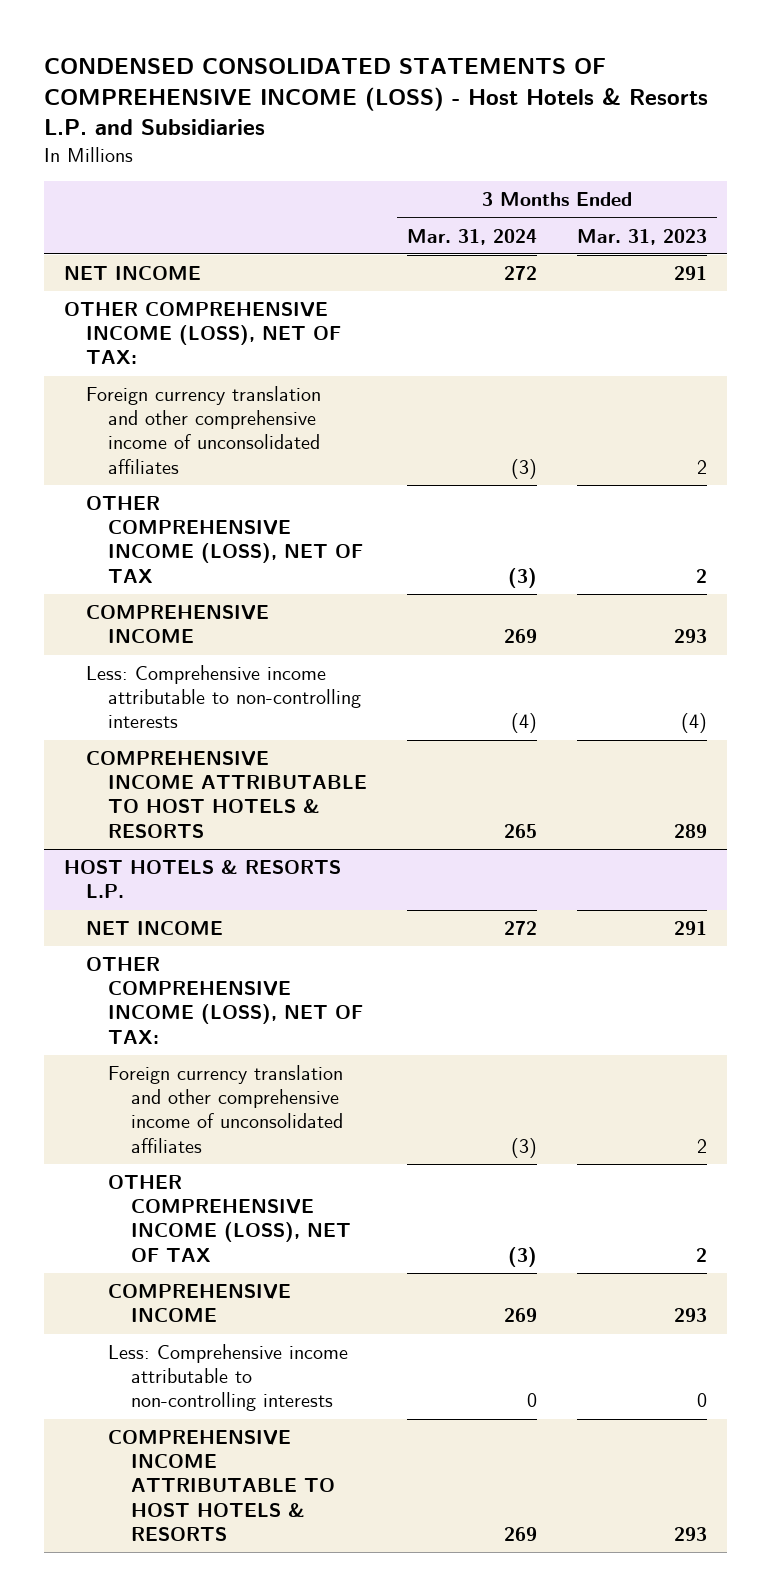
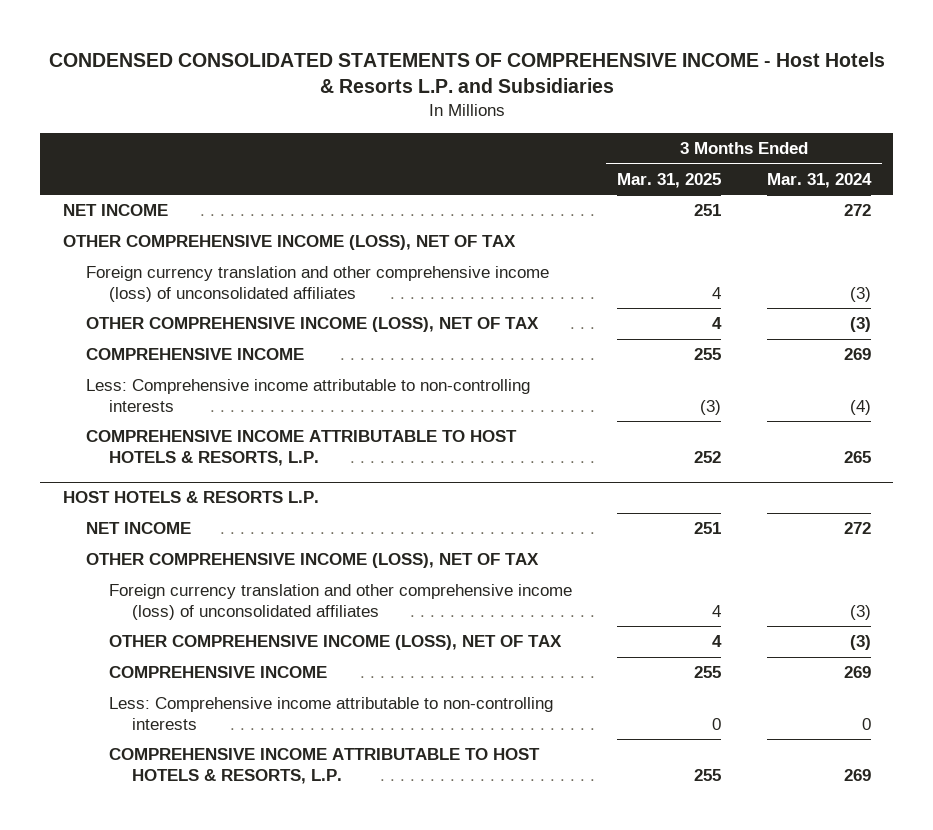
[43,58,708,136] CONDENSED CONSOLIDATED STATEMENTS OF COMPREHENSIVE INCOME (LOSS) - Host Hotels & Resorts L.P. and Subsidiaries -> [48,51,885,93] CONDENSED CONSOLIDATED STATEMENTS OF COMPREHENSIVE INCOME - Host Hotels & Resorts L.P. and Subsidiaries
[577,228,708,245] Mar. 31, 2023 -> none
none -> [617,172,722,188] Mar. 31, 2025
[63,302,342,365] OTHER COMPREHENSIVE INCOME (LOSS), NET OF TAX: -> [62,235,516,251] OTHER COMPREHENSIVE INCOME (LOSS), NET OF TAX
[86,386,322,474] Foreign currency translation and other comprehensive income of unconsolidated affiliates -> [85,266,549,302] Foreign currency translation and other comprehensive income (loss) of unconsolidated affiliates
[86,751,368,838] COMPREHENSIVE INCOME ATTRIBUTABLE TO HOST HOTELS & RESORTS -> [85,430,517,466] COMPREHENSIVE INCOME ATTRIBUTABLE TO HOST HOTELS & RESORTS, L.P.
[86,957,364,1044] OTHER COMPREHENSIVE INCOME (LOSS), NET OF TAX: -> [85,553,539,569] OTHER COMPREHENSIVE INCOME (LOSS), NET OF TAX
[108,1065,344,1153] Foreign currency translation and other comprehensive income of unconsolidated affiliates -> [109,584,573,620] Foreign currency translation and other comprehensive income (loss) of unconsolidated affiliates
[108,1430,335,1541] COMPREHENSIVE INCOME ATTRIBUTABLE TO HOST HOTELS & RESORTS -> [109,748,541,784] COMPREHENSIVE INCOME ATTRIBUTABLE TO HOST HOTELS & RESORTS, L.P.

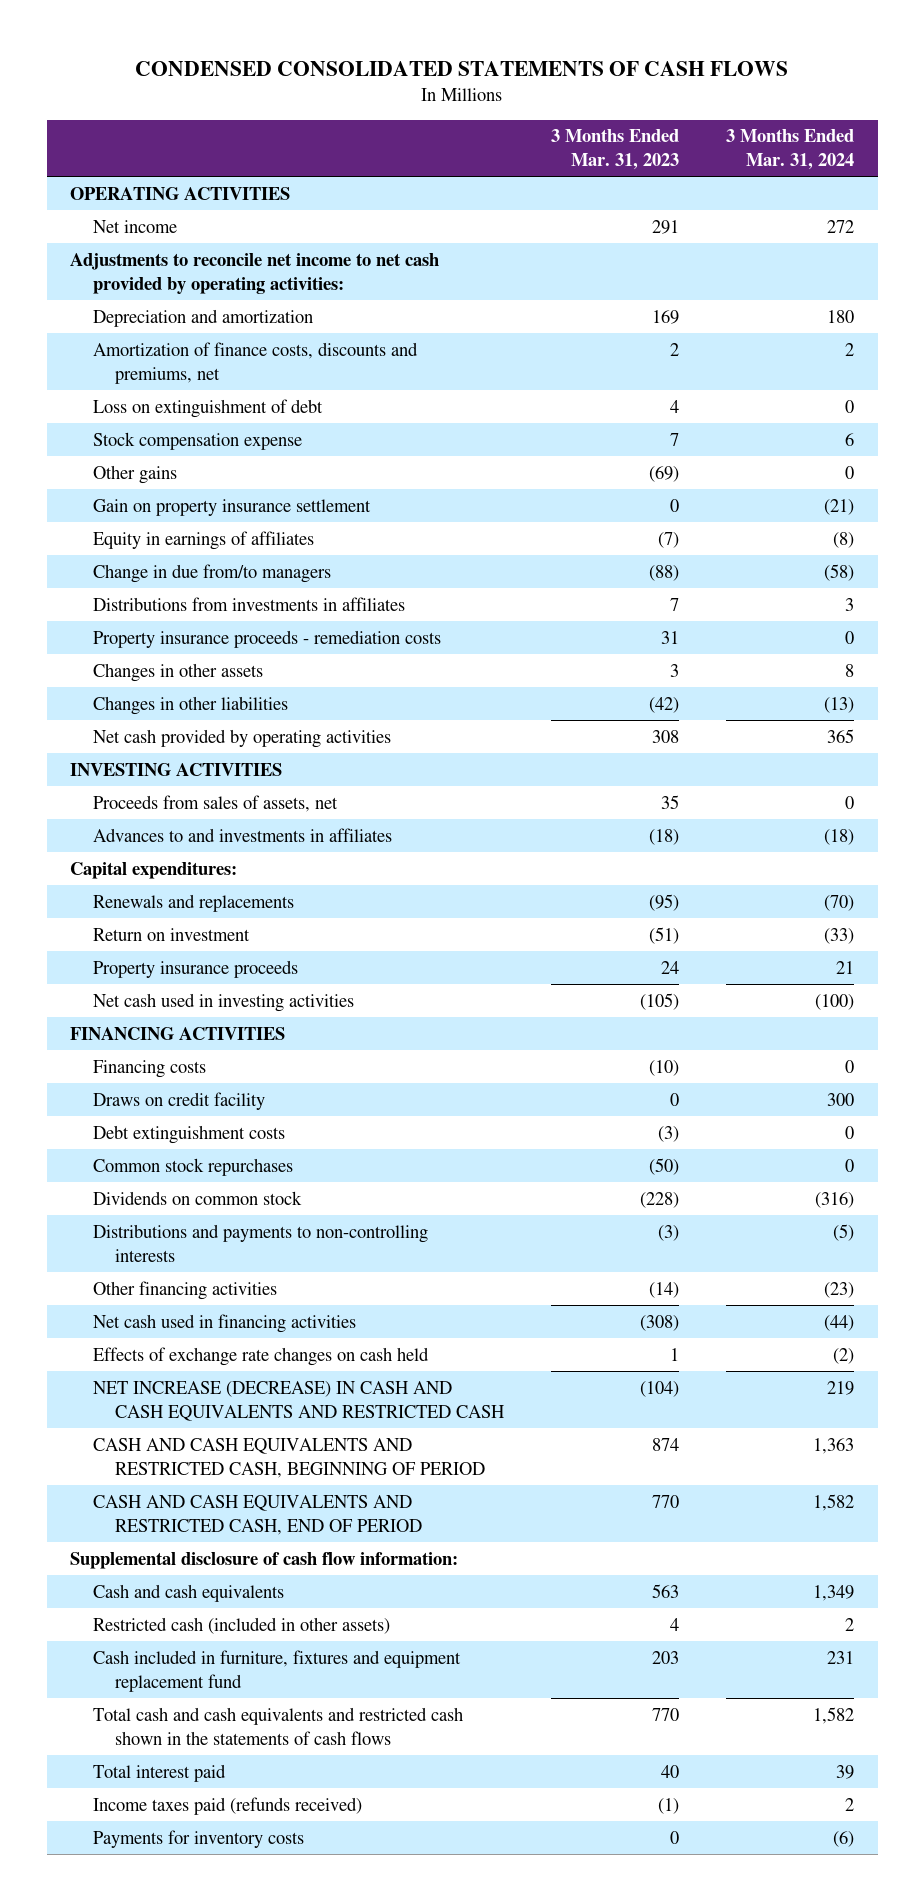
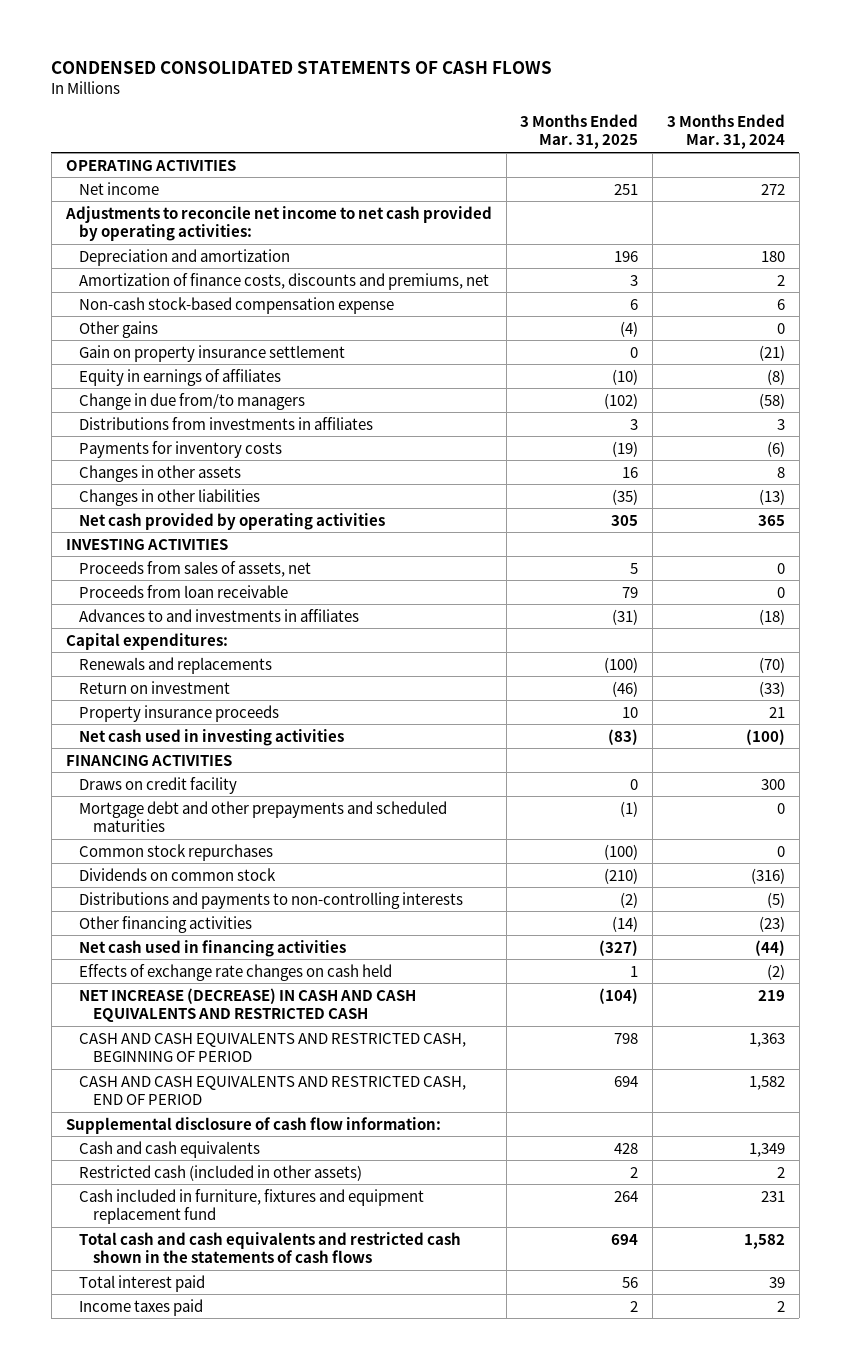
[550,129,679,171] 3 Months Ended Mar. 31, 2023 -> none
none -> [520,113,639,150] 3 Months Ended Mar. 31, 2025
[92,398,323,418] Loss on extinguishment of debt -> none
[92,431,302,450] Stock compensation expense -> [79,296,395,314] Non-cash stock-based compensation expense
[92,629,441,648] Property insurance proceeds - remediation costs -> none
[92,1829,304,1848] Payments for inventory costs -> [79,440,283,458] Payments for inventory costs
none -> [79,584,289,598] Proceeds from loan receivable
[92,1059,206,1078] Financing costs -> none
[92,1124,285,1144] Debt extinguishment costs -> none
none -> [79,800,448,833] Mortgage debt and other prepayments and scheduled maturities
[92,1796,362,1815] Income taxes paid (refunds received) -> [79,1298,204,1316] Income taxes paid

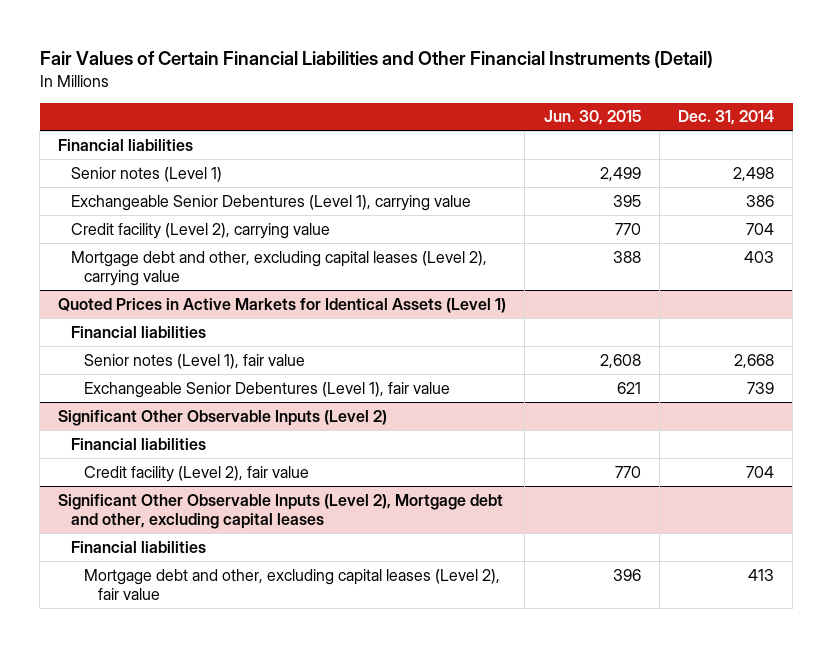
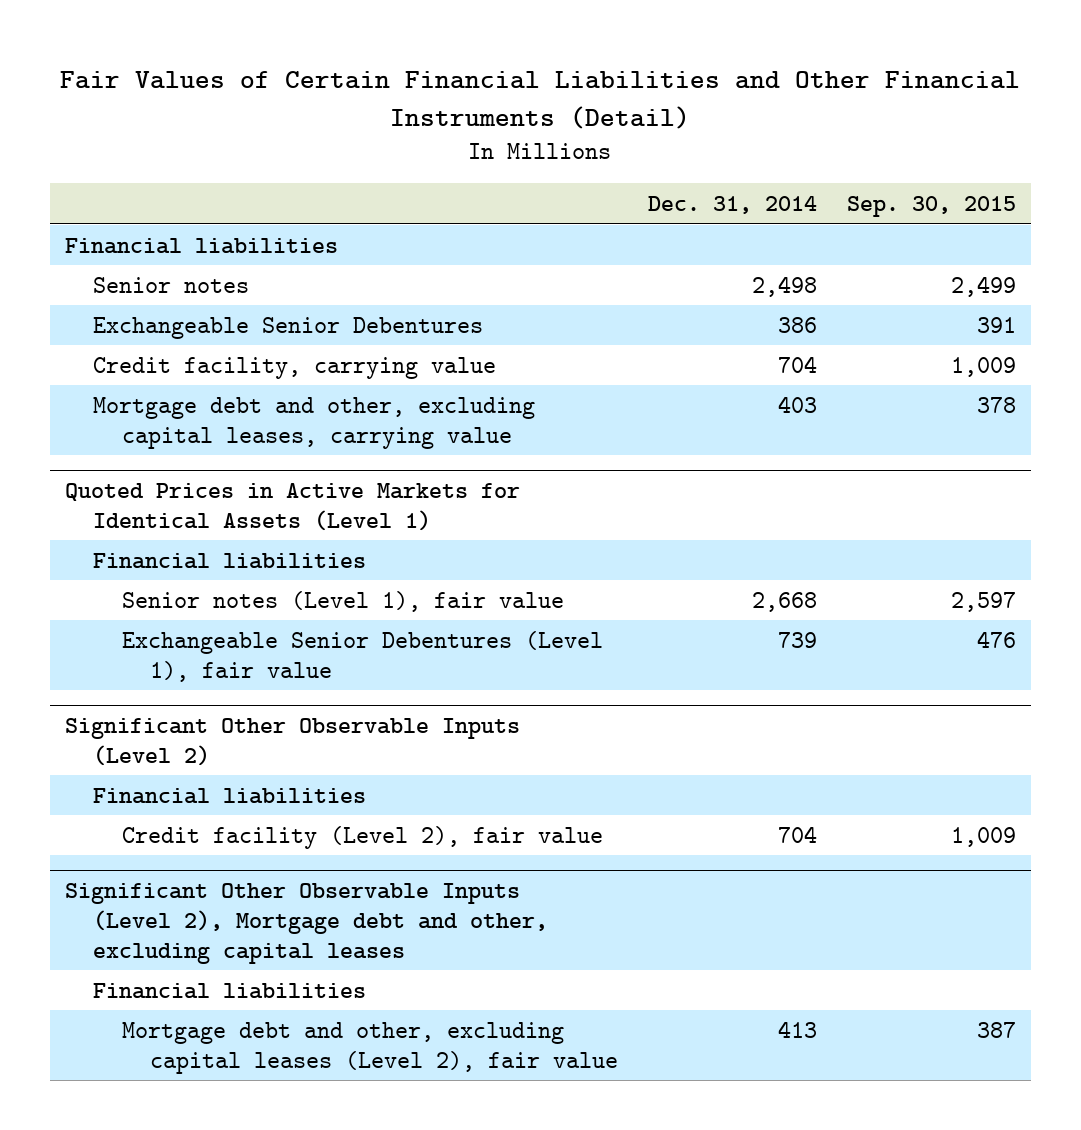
[543,110,641,126] Jun. 30, 2015 -> none
none -> [846,196,1016,218] Sep. 30, 2015
[71,166,223,182] Senior notes (Level 1) -> [93,276,250,293] Senior notes
[71,194,472,211] Exchangeable Senior Debentures (Level 1), carrying value -> [93,316,484,339] Exchangeable Senior Debentures
[71,222,331,239] Credit facility (Level 2), carrying value -> [93,356,497,379] Credit facility, carrying value
[71,250,488,286] Mortgage debt and other, excluding capital leases (Level 2), carrying value -> [93,396,536,449] Mortgage debt and other, excluding capital leases, carrying value

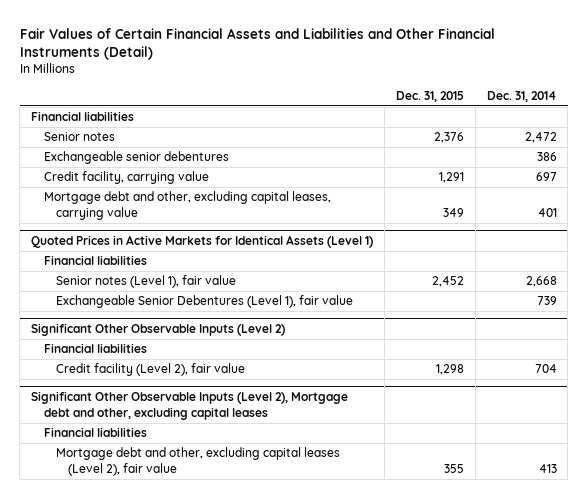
[60,71,1021,129] Fair Values of Certain Financial Liabilities and Other Financial Instruments (Detail) -> [19,27,495,61] Fair Values of Certain Financial Assets and Liabilities and Other Financial Instruments (Detail)
[846,196,1016,218] Sep. 30, 2015 -> none
none -> [395,90,464,102] Dec. 31, 2015
[752,275,818,297] 2,498 -> [524,132,557,144] 2,472
[93,316,484,339] Exchangeable Senior Debentures -> [43,151,229,165] Exchangeable senior debentures
[778,355,818,373] 704 -> [535,172,557,182] 697
[778,395,818,413] 403 -> [537,207,557,217] 401

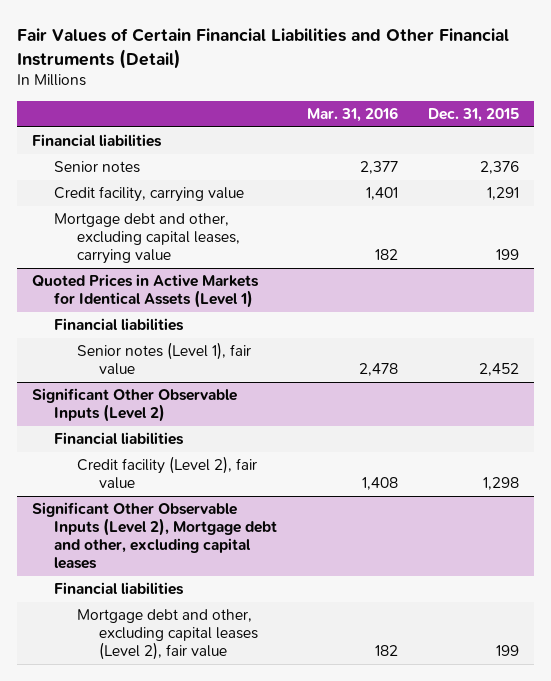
[19,27,495,61] Fair Values of Certain Financial Assets and Liabilities and Other Financial Instruments (Detail) -> [16,27,509,69] Fair Values of Certain Financial Liabilities and Other Financial Instruments (Detail)
[486,90,557,102] Dec. 31, 2014 -> none
none -> [307,107,399,123] Mar. 31, 2016
[43,151,229,165] Exchangeable senior debentures -> none
[442,207,464,217] 349 -> [495,249,519,261] 199
[55,295,353,309] Exchangeable Senior Debentures (Level 1), fair value -> none
[443,463,464,473] 355 -> [495,645,519,657] 199

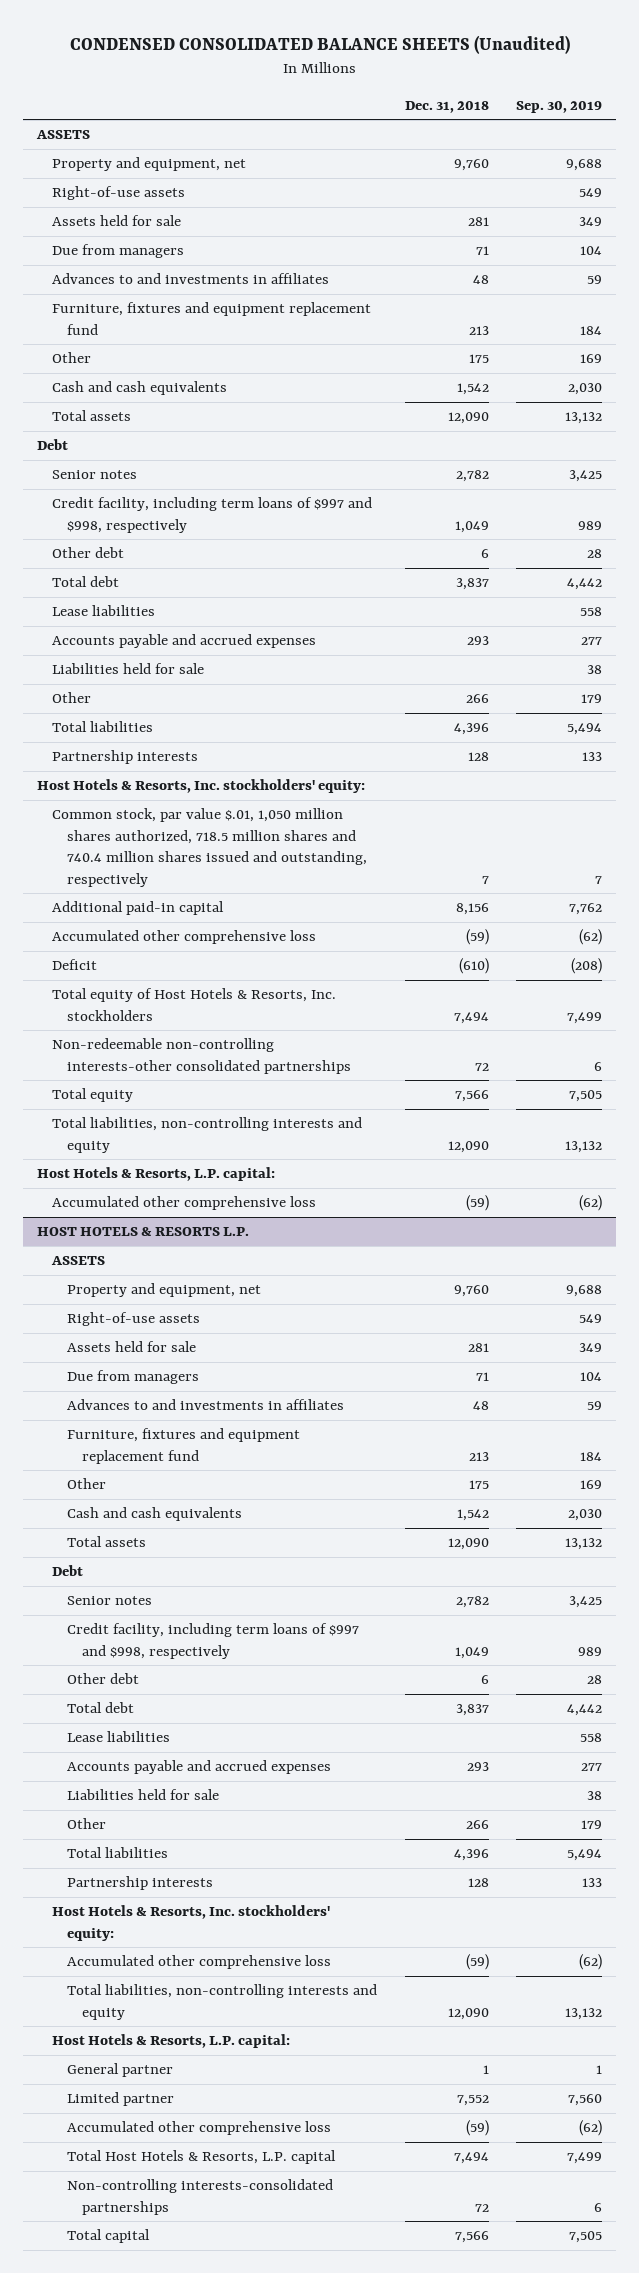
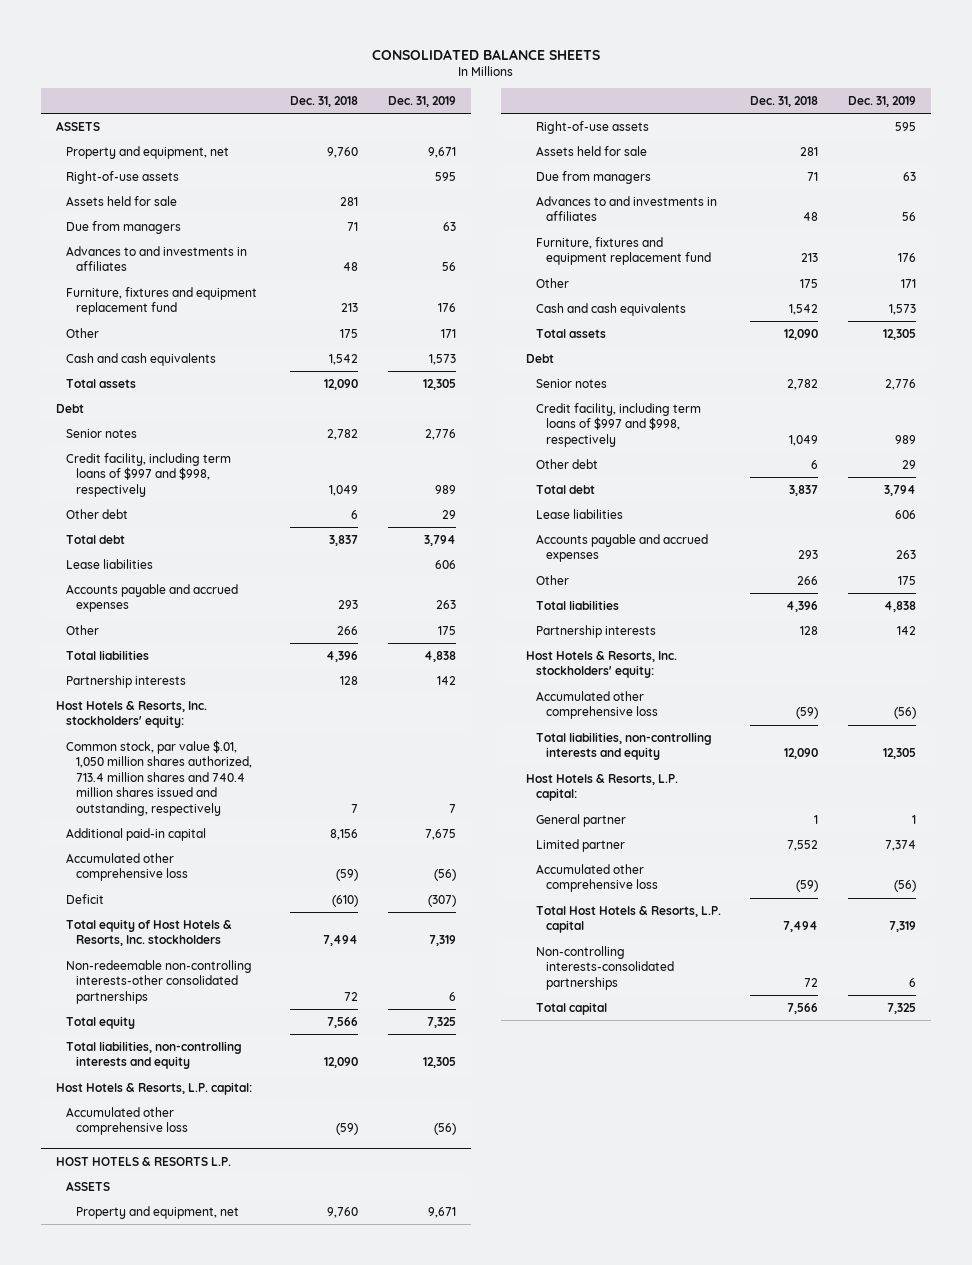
[69,35,570,55] CONDENSED CONSOLIDATED BALANCE SHEETS (Unaudited) -> [371,48,600,60] CONSOLIDATED BALANCE SHEETS
[516,100,603,113] Sep. 30, 2019 -> none
none -> [387,96,456,108] Dec. 31, 2019
[52,663,205,675] Liabilities held for sale -> none
[52,808,368,887] Common stock, par value $.01, 1,050 million shares authorized, 718.5 million shares and 740.4 million shares issued and outstanding, respectively -> [65,739,252,817] Common stock, par value $.01, 1,050 million shares authorized, 713.4 million shares and 740.4 million shares issued and outstanding, respectively
[67,1789,220,1801] Liabilities held for sale -> none

